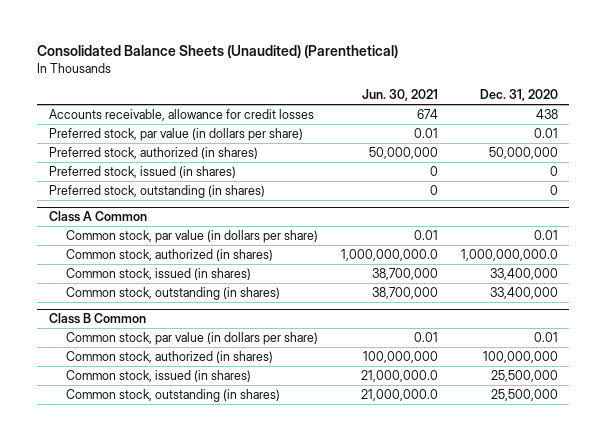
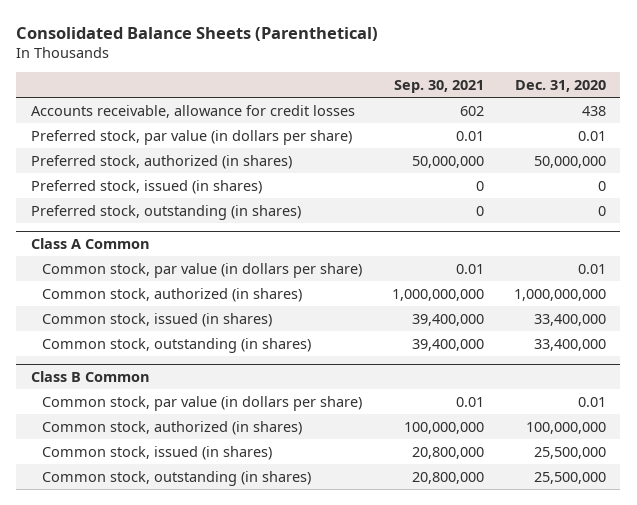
[37,45,399,59] Consolidated Balance Sheets (Unaudited) (Parenthetical) -> [16,26,379,41] Consolidated Balance Sheets (Parenthetical)
[362,89,439,102] Jun. 30, 2021 -> none
none -> [393,79,484,93] Sep. 30, 2021
[461,249,559,262] 1,000,000,000.0 -> [513,288,606,301] 1,000,000,000

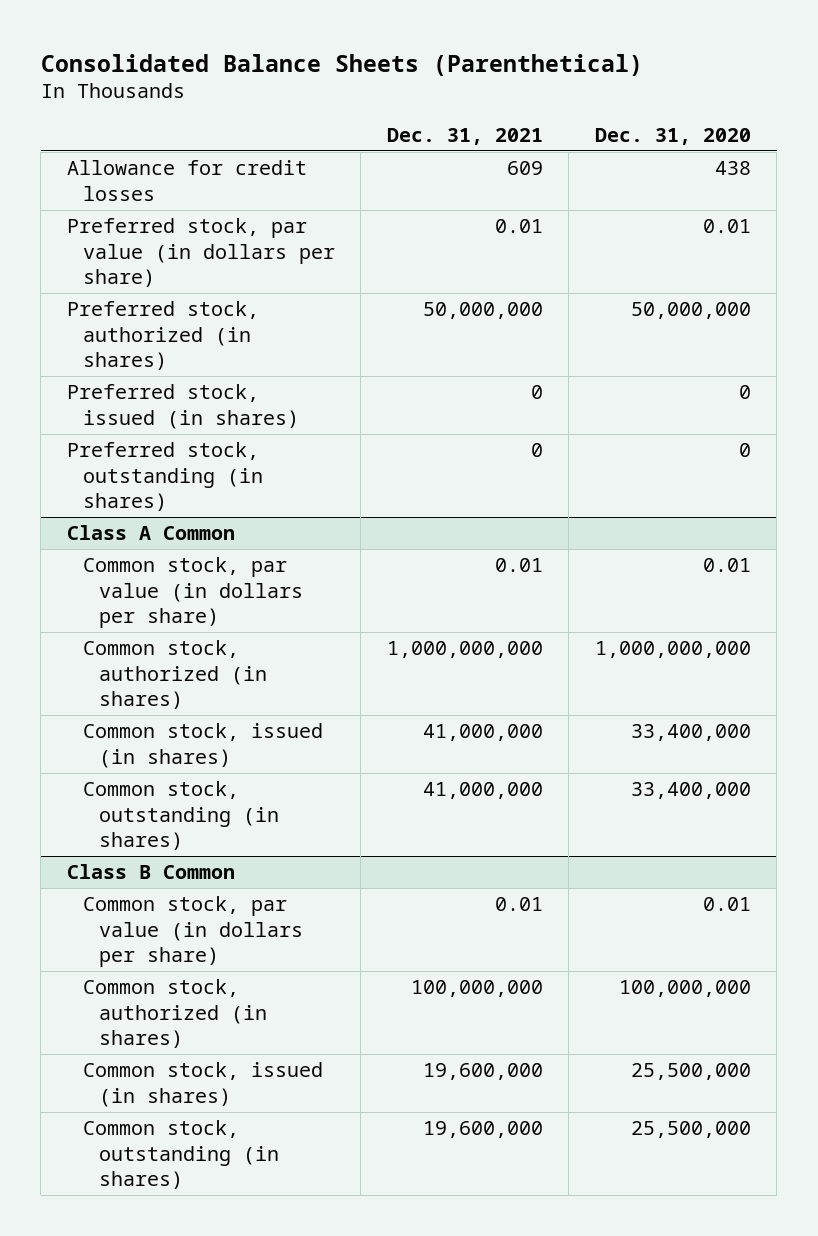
[393,79,484,93] Sep. 30, 2021 -> none
none -> [386,127,543,145] Dec. 31, 2021
[31,104,356,118] Accounts receivable, allowance for credit losses -> [66,160,307,201] Allowance for credit losses

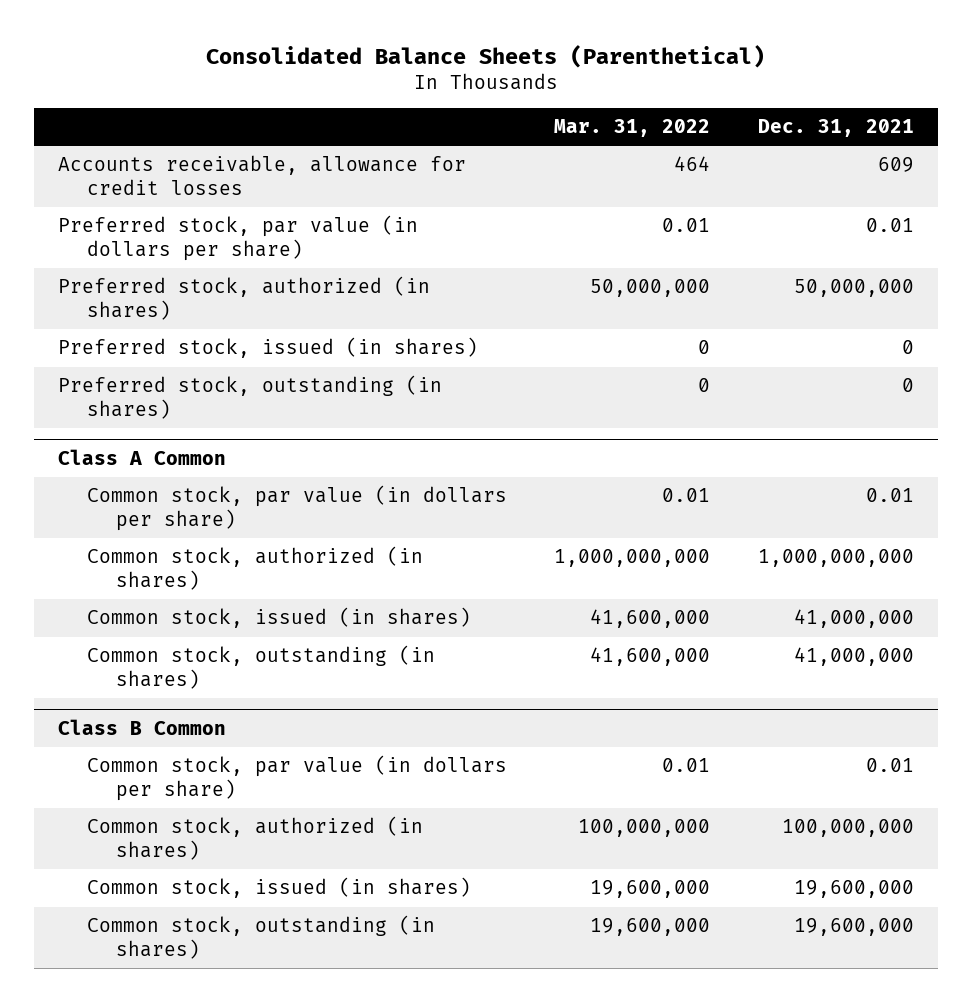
[594,127,751,145] Dec. 31, 2020 -> none
none -> [554,119,711,138] Mar. 31, 2022
[66,160,307,201] Allowance for credit losses -> [58,155,467,195] Accounts receivable, allowance for credit losses

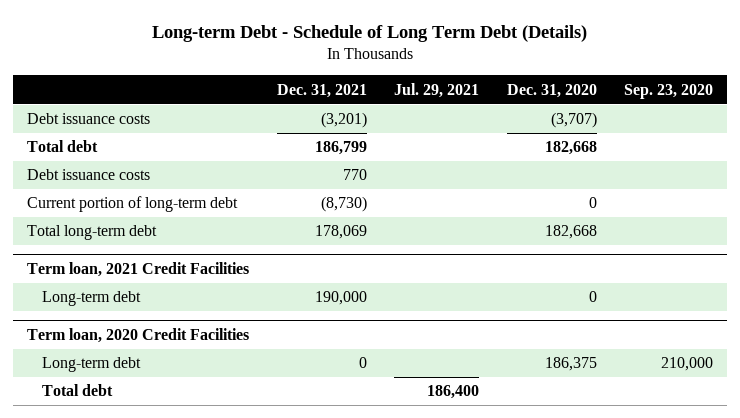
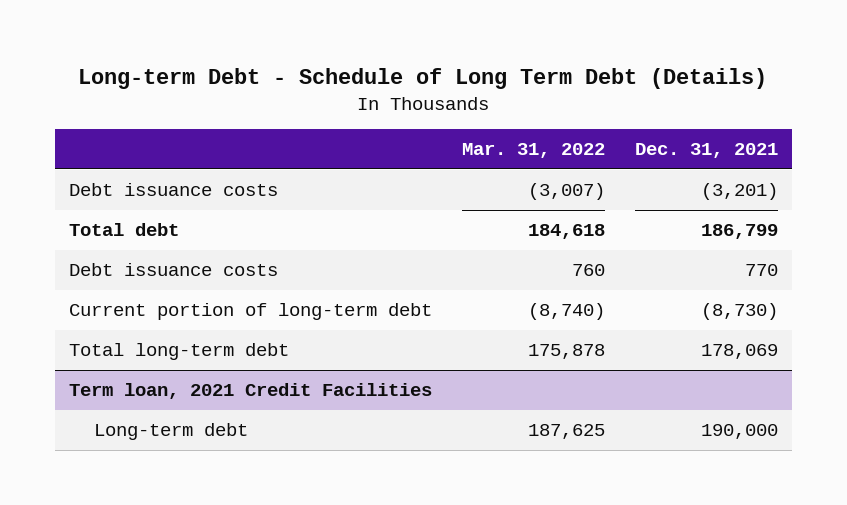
[394,82,480,98] Jul. 29, 2021 -> none
[506,83,597,98] Dec. 31, 2020 -> none
[623,83,713,99] Sep. 23, 2020 -> none
none -> [461,142,605,158] Mar. 31, 2022
[27,327,250,343] Term loan, 2020 Credit Facilities -> none
[42,357,142,373] Long-term debt -> none
[42,384,114,397] Total debt -> none

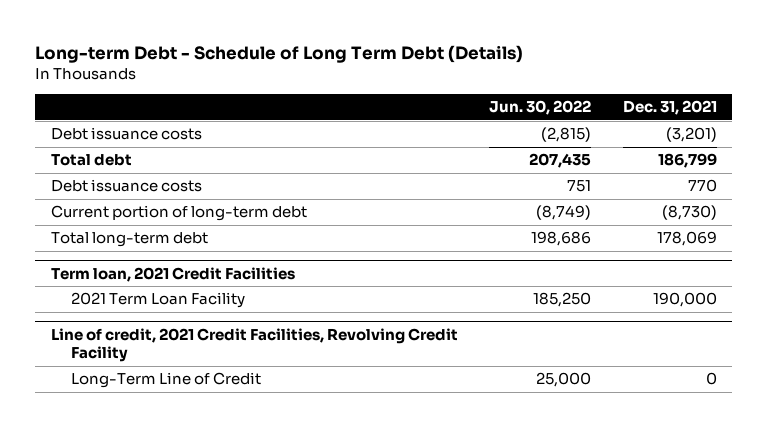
[461,142,605,158] Mar. 31, 2022 -> none
none -> [489,100,592,116] Jun. 30, 2022
[94,423,249,441] Long-term debt -> [71,292,246,309] 2021 Term Loan Facility
none -> [50,327,458,363] Line of credit, 2021 Credit Facilities, Revolving Credit Facility
none -> [71,372,262,389] Long-Term Line of Credit

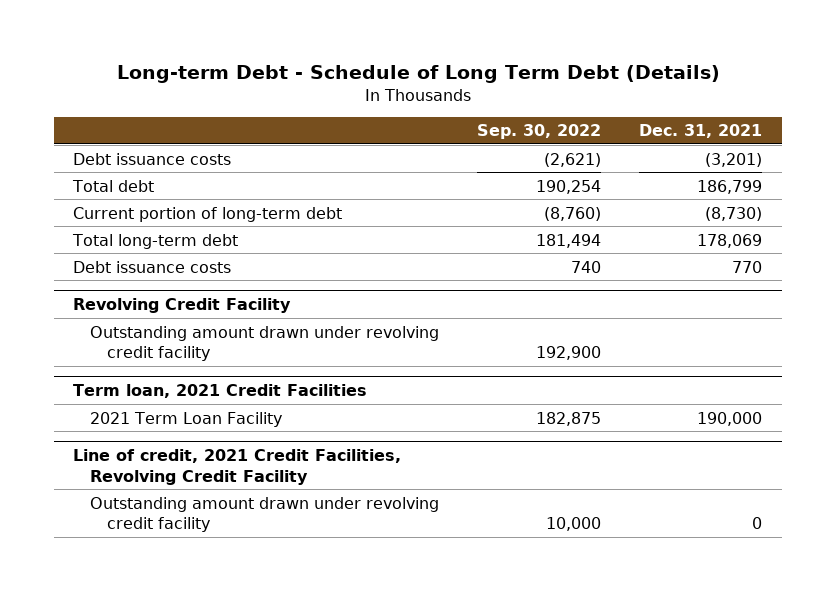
[489,100,592,116] Jun. 30, 2022 -> none
none -> [477,124,602,140] Sep. 30, 2022
[50,179,202,193] Debt issuance costs -> [72,260,231,273] Debt issuance costs
none -> [72,297,291,313] Revolving Credit Facility
none -> [90,325,440,362] Outstanding amount drawn under revolving credit facility
[71,372,262,389] Long-Term Line of Credit -> [90,496,440,533] Outstanding amount drawn under revolving credit facility

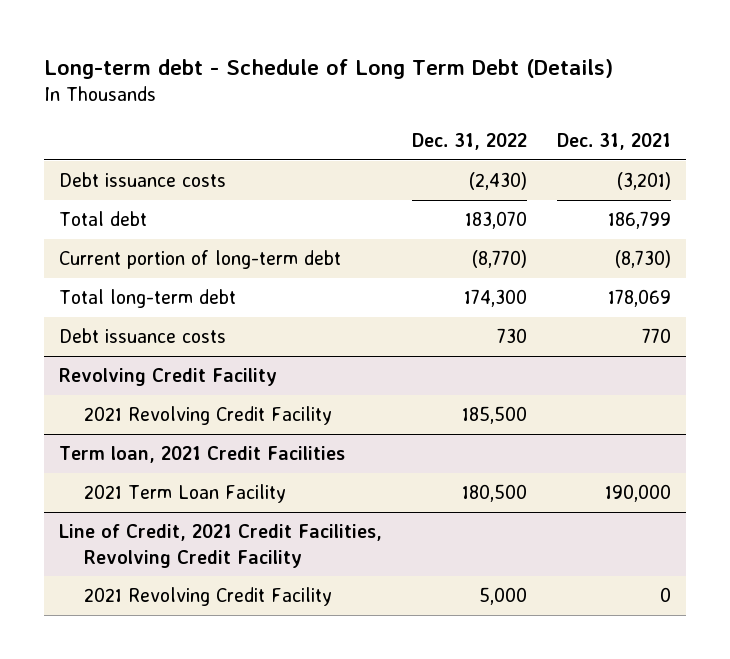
[116,64,720,83] Long-term Debt - Schedule of Long Term Debt (Details) -> [44,58,614,79] Long-term debt - Schedule of Long Term Debt (Details)
[477,124,602,140] Sep. 30, 2022 -> none
none -> [412,133,528,151] Dec. 31, 2022
[90,325,440,362] Outstanding amount drawn under revolving credit facility -> [84,406,333,426] 2021 Revolving Credit Facility
[72,448,401,485] Line of credit, 2021 Credit Facilities, Revolving Credit Facility -> [59,524,383,568] Line of Credit, 2021 Credit Facilities, Revolving Credit Facility
[90,496,440,533] Outstanding amount drawn under revolving credit facility -> [84,587,333,607] 2021 Revolving Credit Facility

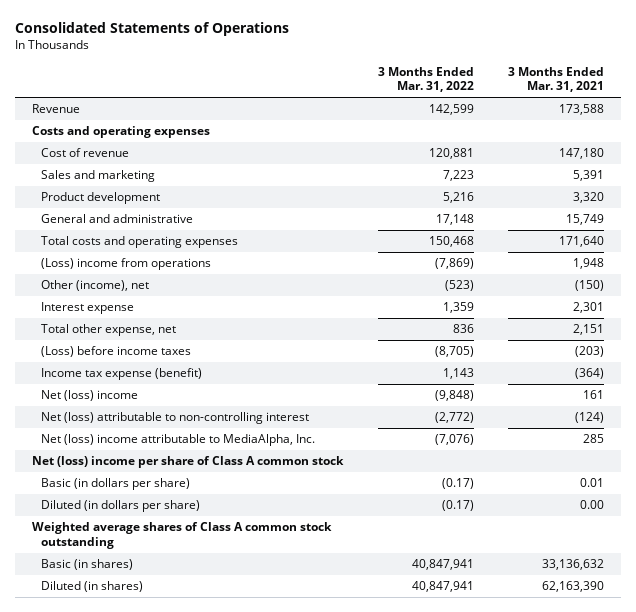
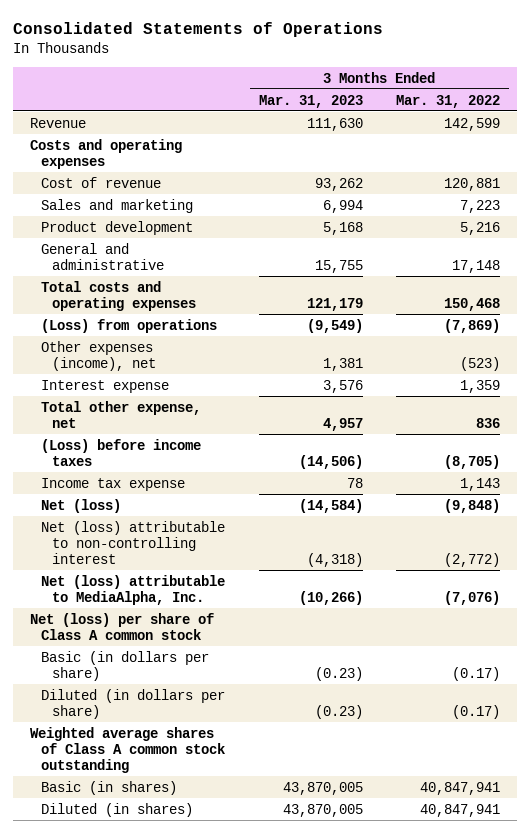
[508,66,605,93] 3 Months Ended Mar. 31, 2021 -> none
none -> [258,94,363,108] Mar. 31, 2023
[41,258,212,271] (Loss) income from operations -> [40,318,217,333] (Loss) from operations
[41,280,150,292] Other (income), net -> [40,340,157,371] Other expenses (income), net
[41,368,203,381] Income tax expense (benefit) -> [40,477,185,491] Income tax expense
[41,390,139,402] Net (loss) income -> [40,498,121,513] Net (loss)
[41,434,316,447] Net (loss) income attributable to MediaAlpha, Inc. -> [40,574,225,605] Net (loss) attributable to MediaAlpha, Inc.
[32,456,345,469] Net (loss) income per share of Class A common stock -> [29,612,214,640] Net (loss) per share of Class A common stock

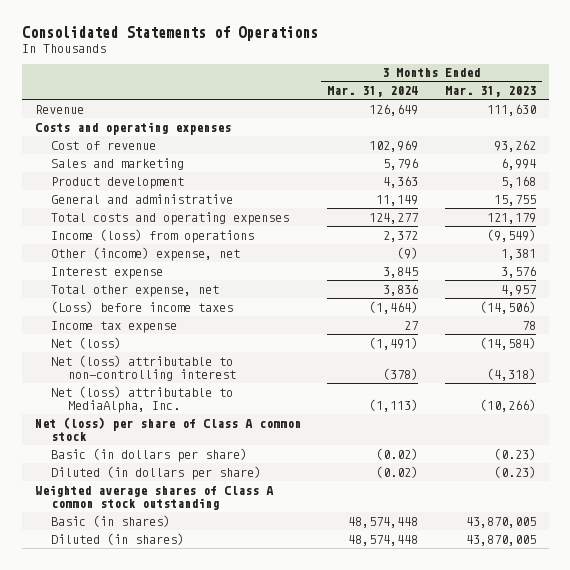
[396,94,501,108] Mar. 31, 2022 -> none
none -> [327,86,419,98] Mar. 31, 2024
[40,318,217,333] (Loss) from operations -> [51,228,255,243] Income (loss) from operations
[40,340,157,371] Other expenses (income), net -> [51,246,241,261] Other (income) expense, net

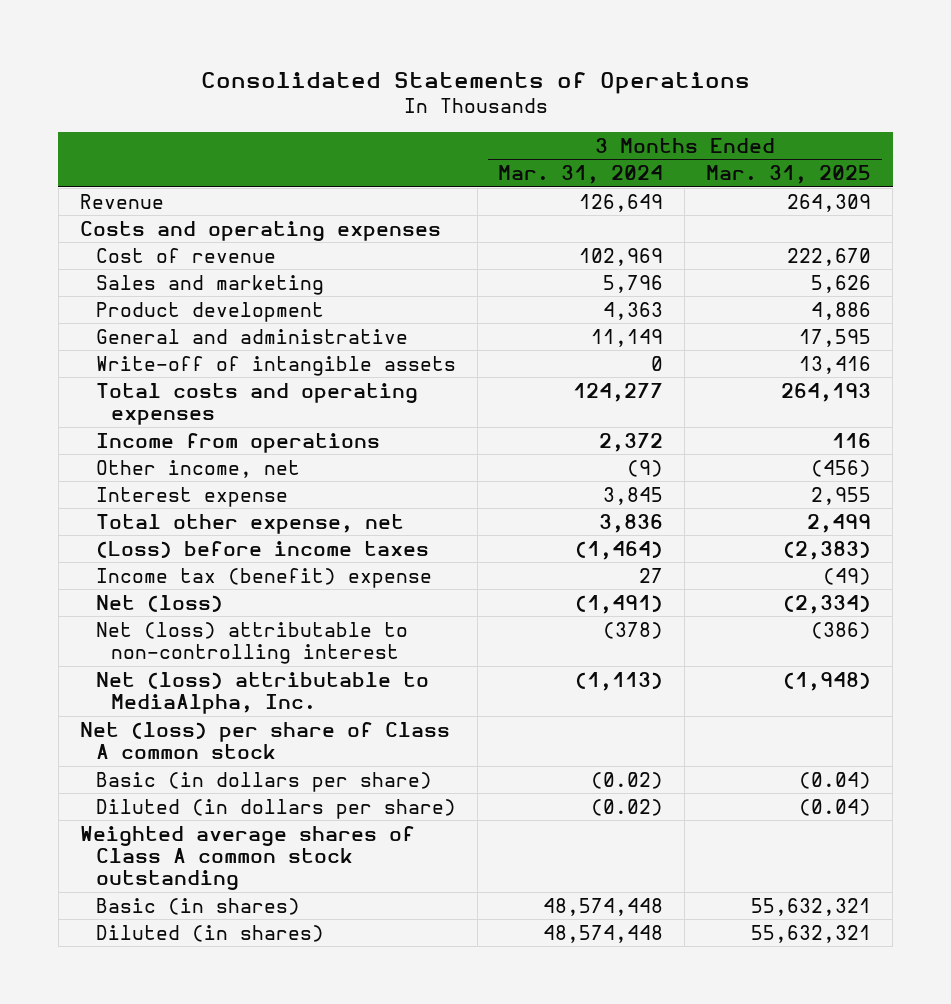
[444,86,536,98] Mar. 31, 2023 -> none
none -> [706,165,872,185] Mar. 31, 2025
none -> [95,355,456,376] Write-off of intangible assets
[51,228,255,243] Income (loss) from operations -> [95,432,380,453] Income from operations
[51,246,241,261] Other (income) expense, net -> [95,459,300,478] Other income, net
[51,320,178,333] Income tax expense -> [95,567,432,588] Income tax (benefit) expense

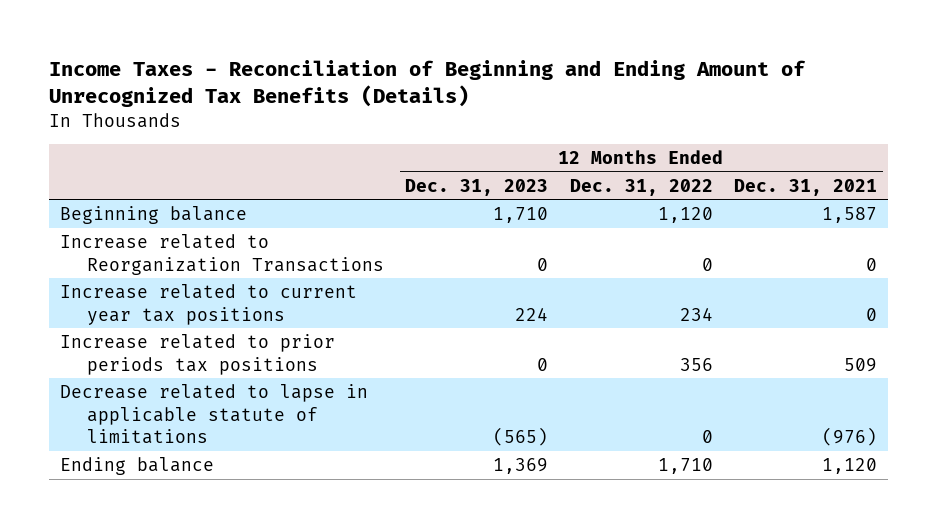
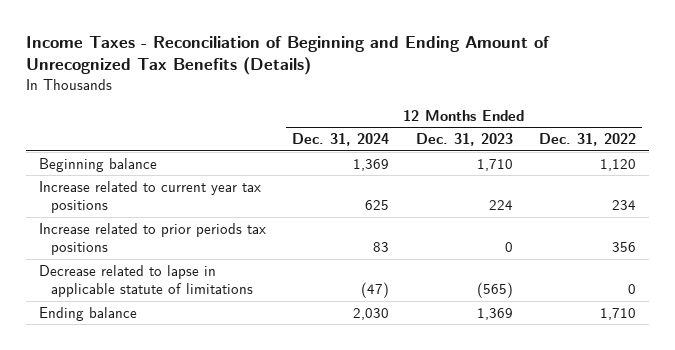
[734,178,878,196] Dec. 31, 2021 -> none
none -> [292,133,390,147] Dec. 31, 2024
[59,233,384,275] Increase related to Reorganization Transactions -> none

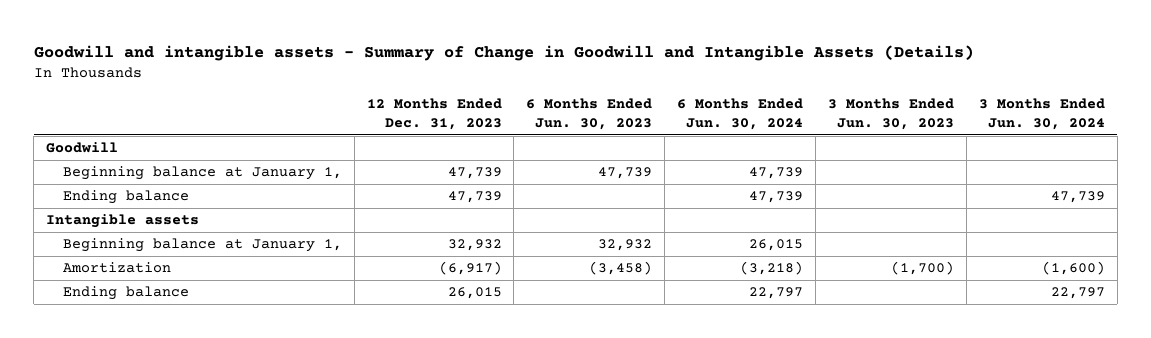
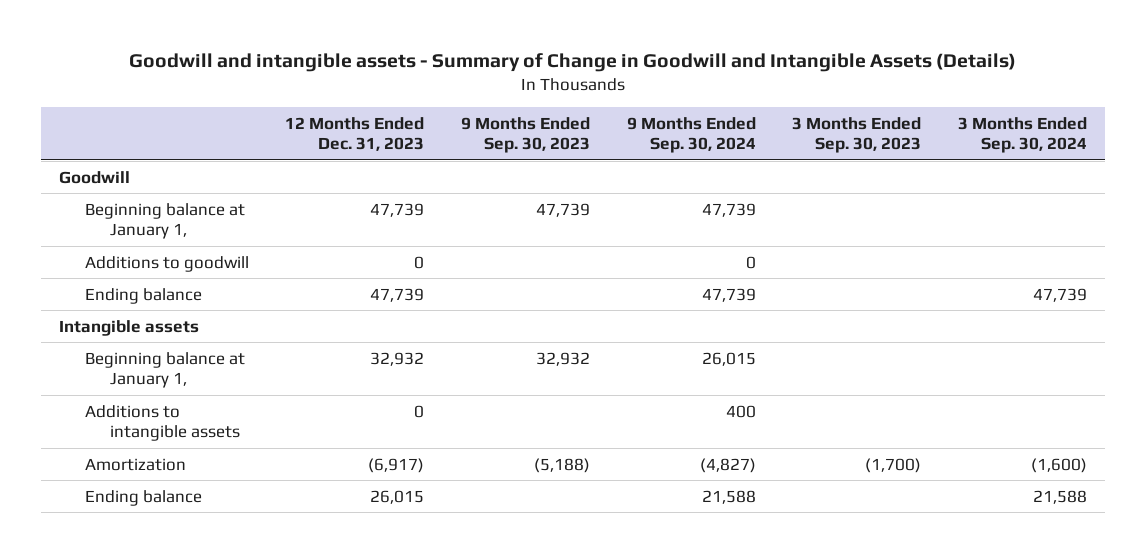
[526,97,653,130] 6 Months Ended Jun. 30, 2023 -> none
[677,97,804,130] 6 Months Ended Jun. 30, 2024 -> none
[827,97,954,130] 3 Months Ended Jun. 30, 2023 -> none
[978,97,1105,130] 3 Months Ended Jun. 30, 2024 -> none
none -> [460,116,590,153] 9 Months Ended Sep. 30, 2023
none -> [626,116,756,153] 9 Months Ended Sep. 30, 2024
none -> [792,116,922,153] 3 Months Ended Sep. 30, 2023
none -> [957,116,1087,153] 3 Months Ended Sep. 30, 2024
none -> [84,255,249,272] Additions to goodwill
none -> [84,404,240,442] Additions to intangible assets

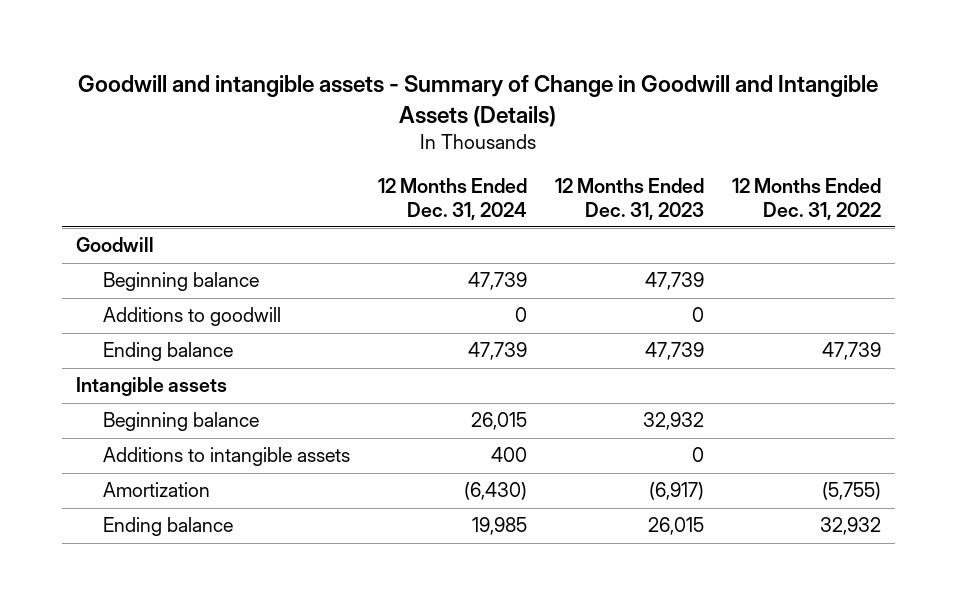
[460,116,590,153] 9 Months Ended Sep. 30, 2023 -> none
[626,116,756,153] 9 Months Ended Sep. 30, 2024 -> none
[792,116,922,153] 3 Months Ended Sep. 30, 2023 -> none
[957,116,1087,153] 3 Months Ended Sep. 30, 2024 -> none
none -> [378,177,528,220] 12 Months Ended Dec. 31, 2024
none -> [732,177,882,220] 12 Months Ended Dec. 31, 2022
[84,202,245,240] Beginning balance at January 1, -> [103,272,260,292] Beginning balance
[84,351,245,389] Beginning balance at January 1, -> [103,412,260,432] Beginning balance

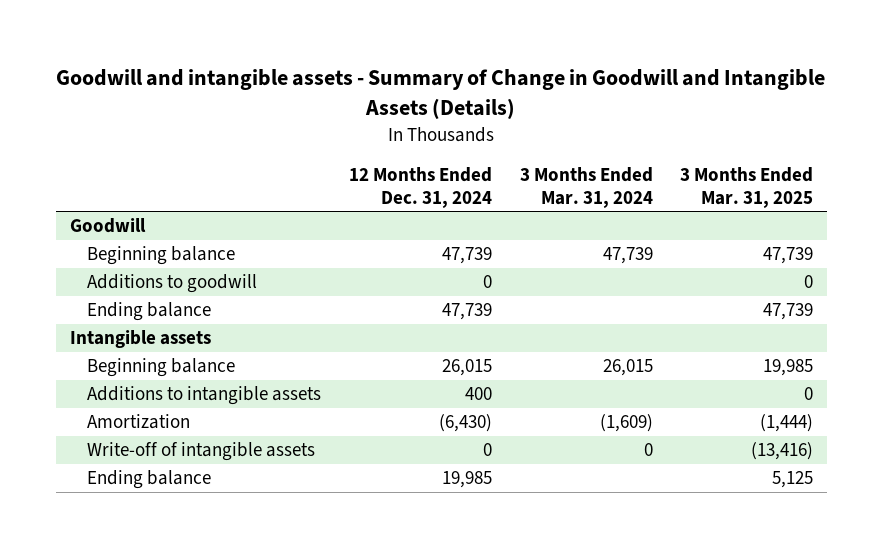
[555,177,705,220] 12 Months Ended Dec. 31, 2023 -> none
[732,177,882,220] 12 Months Ended Dec. 31, 2022 -> none
none -> [519,166,653,208] 3 Months Ended Mar. 31, 2024
none -> [680,166,814,208] 3 Months Ended Mar. 31, 2025
none -> [87,442,316,462] Write-off of intangible assets

